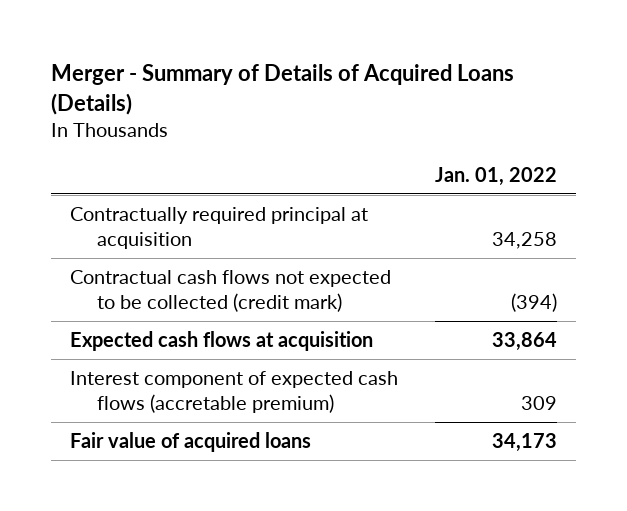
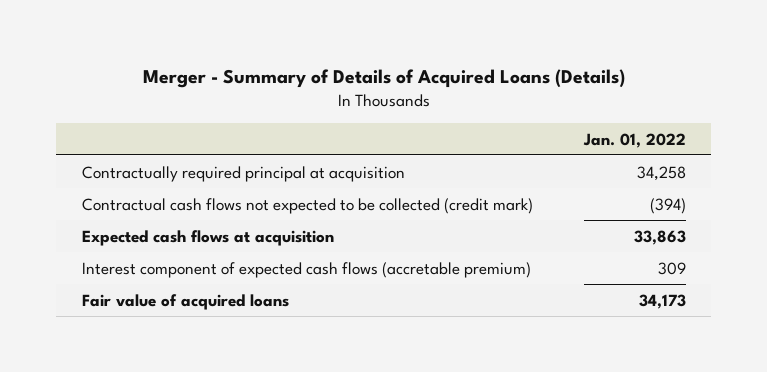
[492,331,558,351] 33,864 -> [633,229,686,245] 33,863

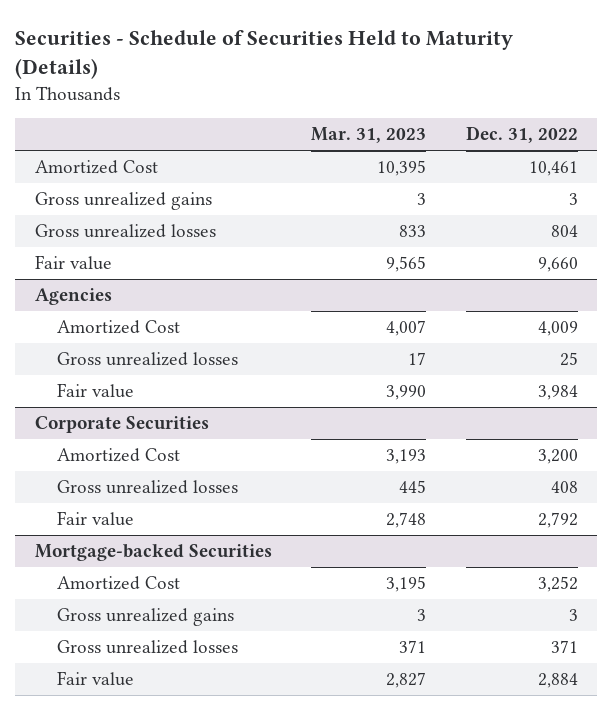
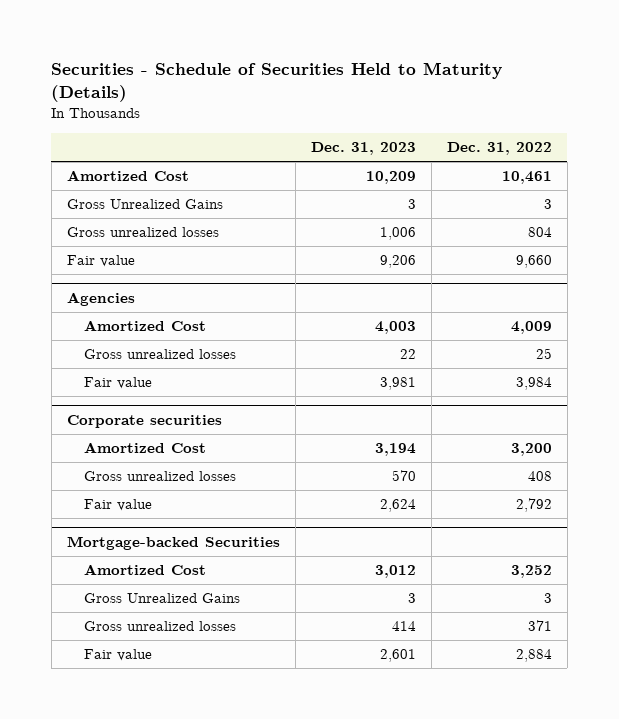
[311,127,427,144] Mar. 31, 2023 -> none
none -> [310,142,416,156] Dec. 31, 2023
[35,191,213,210] Gross unrealized gains -> [66,199,223,210] Gross Unrealized Gains
[35,415,210,433] Corporate Securities -> [66,414,222,428] Corporate securities
[57,607,235,626] Gross unrealized gains -> [84,593,241,604] Gross Unrealized Gains

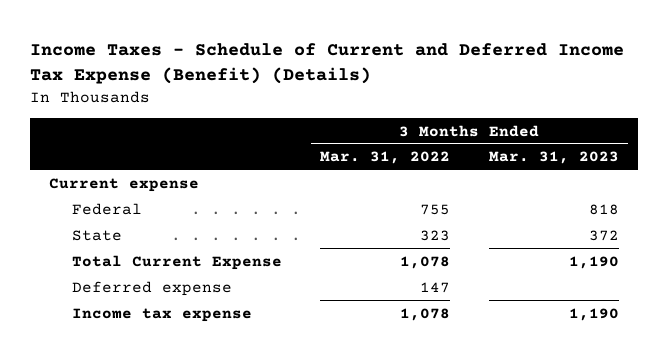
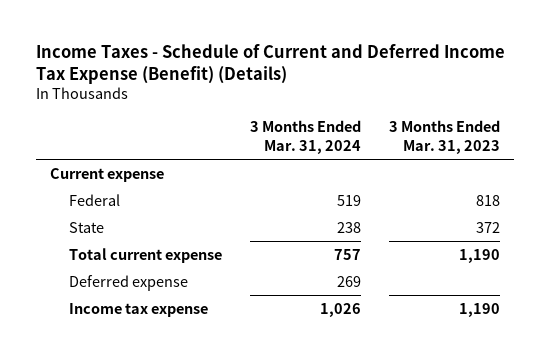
[320,151,451,165] Mar. 31, 2022 -> none
none -> [249,120,361,154] 3 Months Ended Mar. 31, 2024
[71,254,282,270] Total Current Expense -> [68,247,222,263] Total current expense

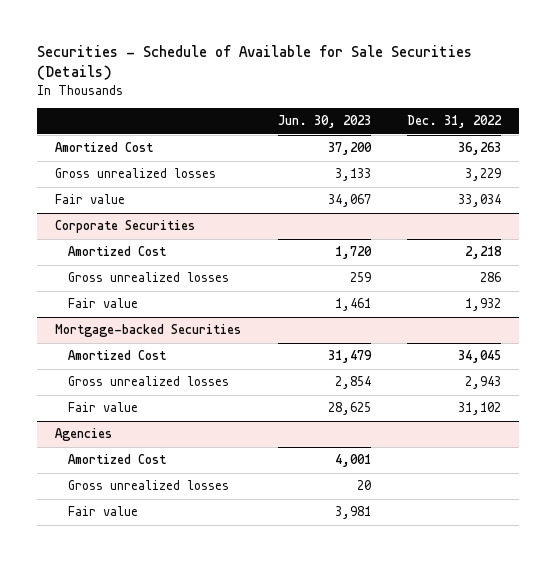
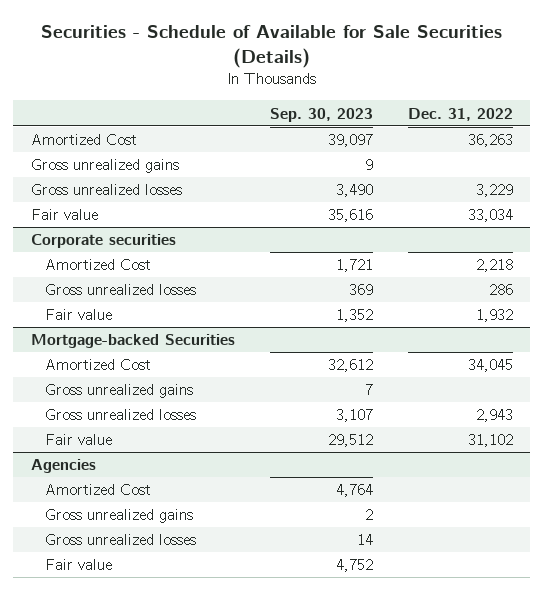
[277,115,371,129] Jun. 30, 2023 -> none
none -> [269,107,373,122] Sep. 30, 2023
none -> [30,159,179,174] Gross unrealized gains
[55,220,196,234] Corporate Securities -> [30,234,176,249] Corporate securities
none -> [44,384,193,399] Gross unrealized gains
none -> [44,509,193,524] Gross unrealized gains

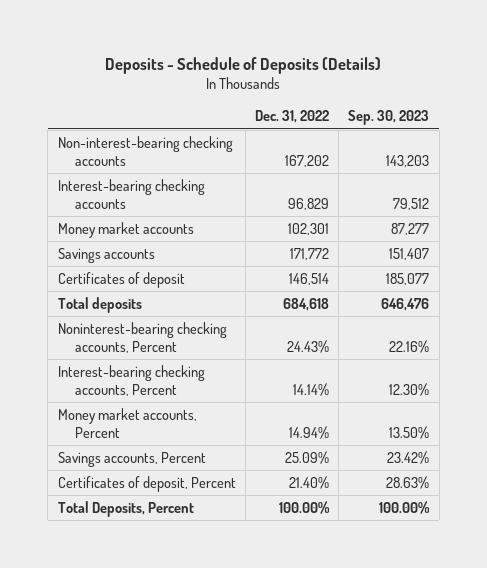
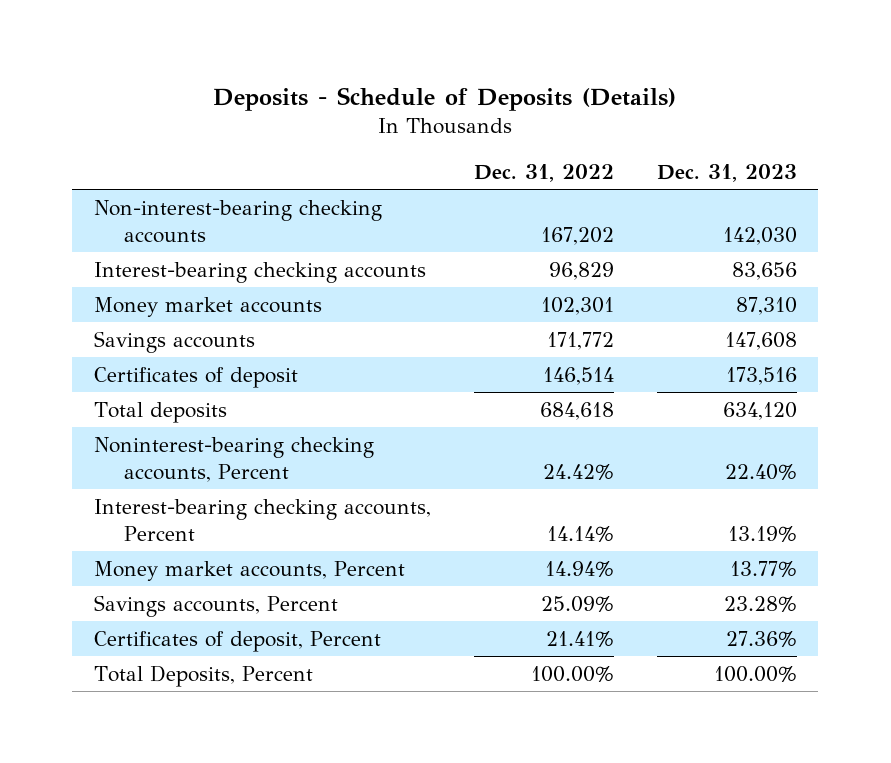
[348,110,430,126] Sep. 30, 2023 -> none
none -> [656,163,797,182] Dec. 31, 2023
[286,340,329,354] 24.43% -> [542,463,614,480] 24.42%
[288,475,329,489] 21.40% -> [545,630,614,647] 21.41%

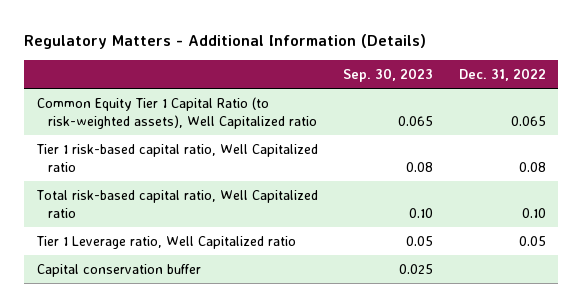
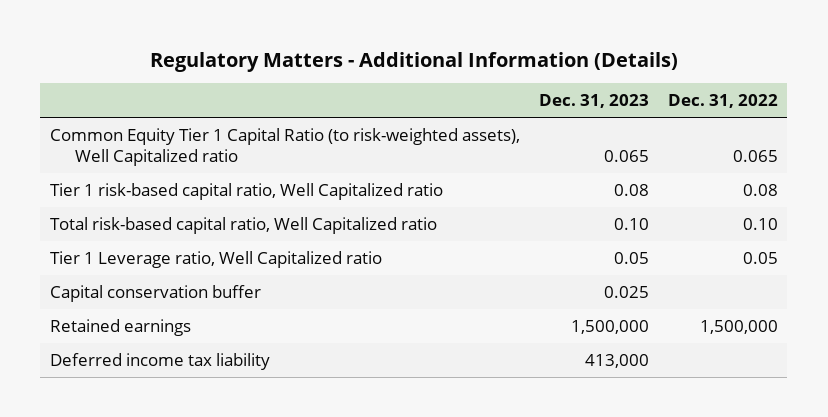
[343,67,434,82] Sep. 30, 2023 -> none
none -> [538,94,649,109] Dec. 31, 2023
none -> [49,318,191,336] Retained earnings
none -> [49,352,270,370] Deferred income tax liability

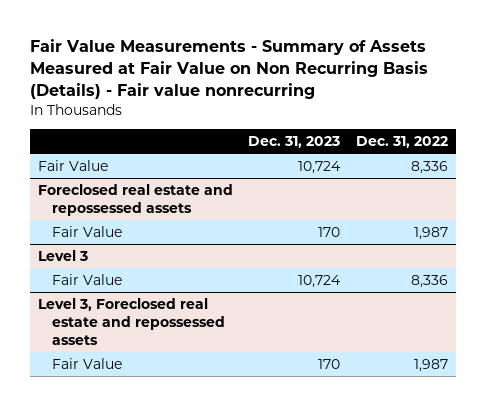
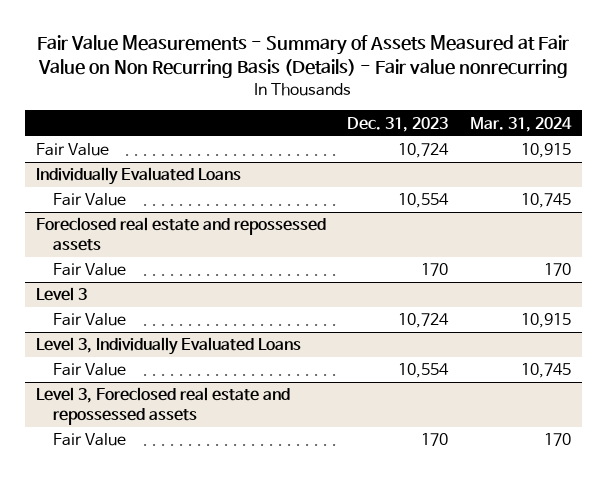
[355,136,448,149] Dec. 31, 2022 -> none
none -> [470,116,573,132] Mar. 31, 2024
none -> [35,167,241,186] Individually Evaluated Loans
none -> [52,193,126,207] Fair Value
none -> [35,337,301,356] Level 3, Individually Evaluated Loans
none -> [52,363,126,377] Fair Value

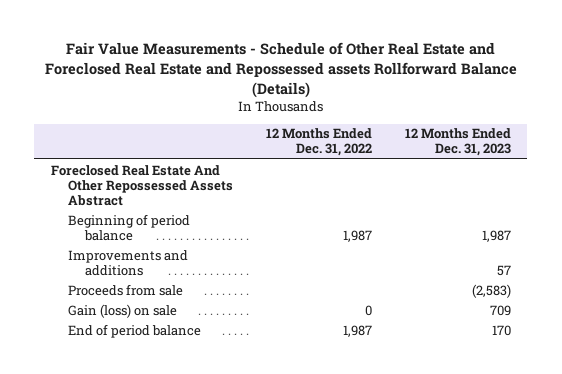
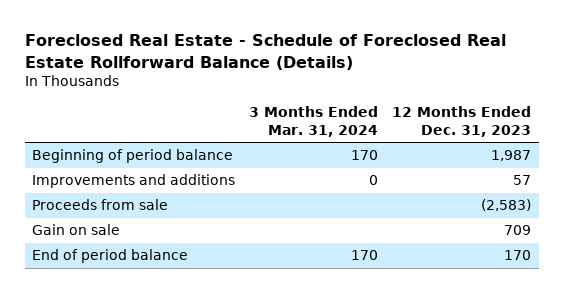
[44,41,517,98] Fair Value Measurements - Schedule of Other Real Estate and Foreclosed Real Estate and Repossessed assets Rollforward Balance (Details) -> [25,34,507,70] Foreclosed Real Estate - Schedule of Foreclosed Real Estate Rollforward Balance (Details)
[265,128,372,157] 12 Months Ended Dec. 31, 2022 -> none
none -> [249,105,379,137] 3 Months Ended Mar. 31, 2024
[50,164,233,206] Foreclosed Real Estate And Other Repossessed Assets Abstract -> none
[67,303,177,318] Gain (loss) on sale -> [32,224,121,236] Gain on sale

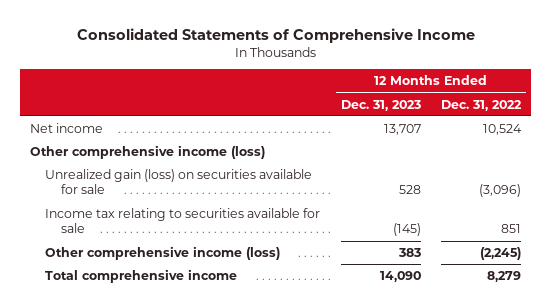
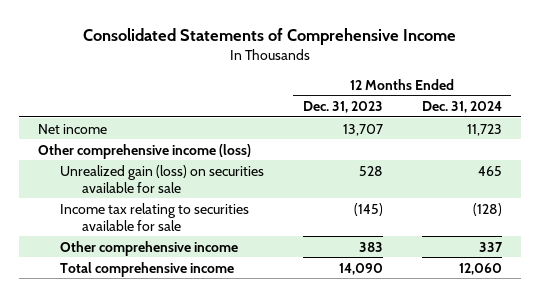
[441,99,523,111] Dec. 31, 2022 -> none
none -> [421,101,502,114] Dec. 31, 2024
[45,246,281,261] Other comprehensive income (loss) -> [60,240,239,256] Other comprehensive income

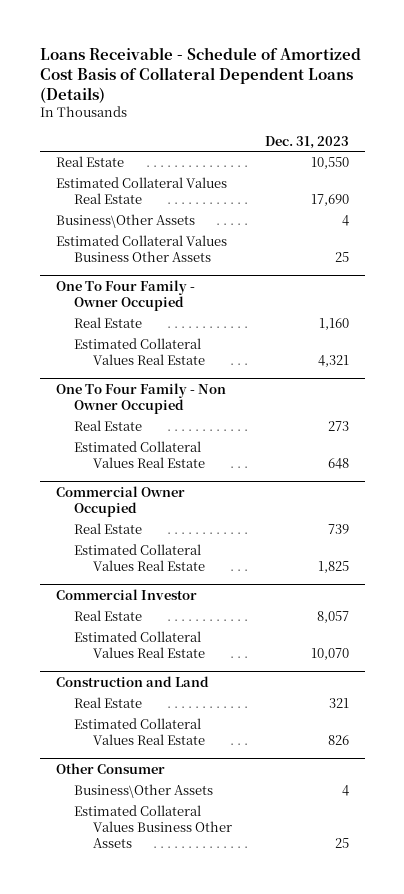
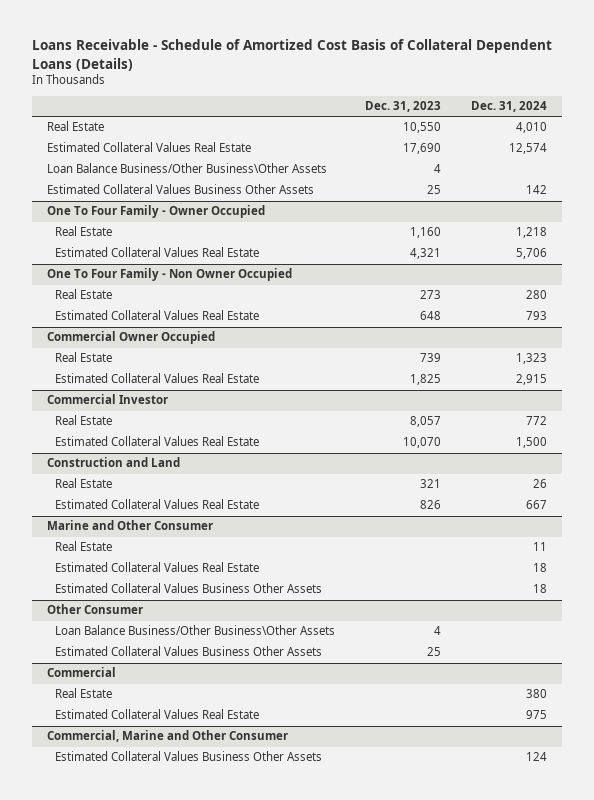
none -> [470,101,547,113] Dec. 31, 2024
[55,214,195,229] Business\Other Assets -> [47,163,328,174] Loan Balance Business/Other Business\Other Assets
none -> [47,520,214,531] Marine and Other Consumer
none -> [55,541,113,552] Real Estate
none -> [55,562,260,573] Estimated Collateral Values Real Estate
none -> [55,583,323,594] Estimated Collateral Values Business Other Assets
[74,784,214,799] Business\Other Assets -> [55,625,336,636] Loan Balance Business/Other Business\Other Assets
none -> [47,667,117,678] Commercial
none -> [55,688,113,699] Real Estate
none -> [55,709,260,720] Estimated Collateral Values Real Estate
none -> [47,730,289,743] Commercial, Marine and Other Consumer
none -> [55,751,323,762] Estimated Collateral Values Business Other Assets

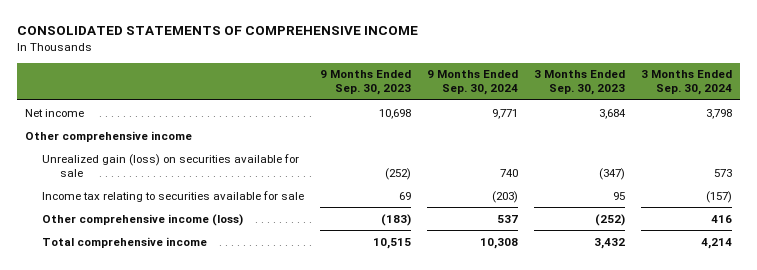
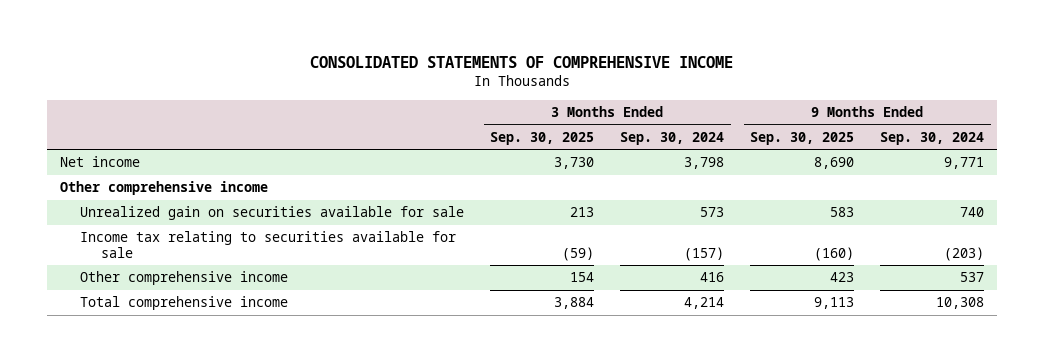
[320,70,412,96] 9 Months Ended Sep. 30, 2023 -> none
[533,70,625,96] 3 Months Ended Sep. 30, 2023 -> none
none -> [490,131,595,145] Sep. 30, 2025
none -> [750,131,855,145] Sep. 30, 2025
[42,153,300,177] Unrealized gain (loss) on securities available for sale -> [80,206,465,221] Unrealized gain on securities available for sale
[42,213,244,226] Other comprehensive income (loss) -> [80,271,289,286] Other comprehensive income

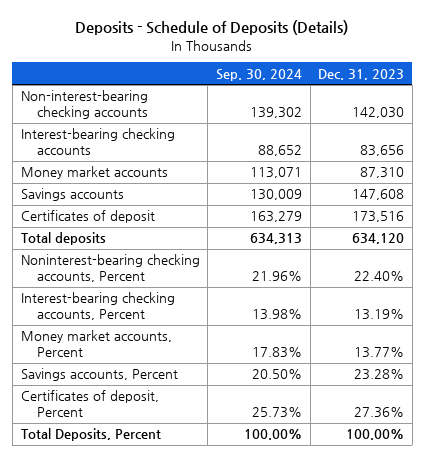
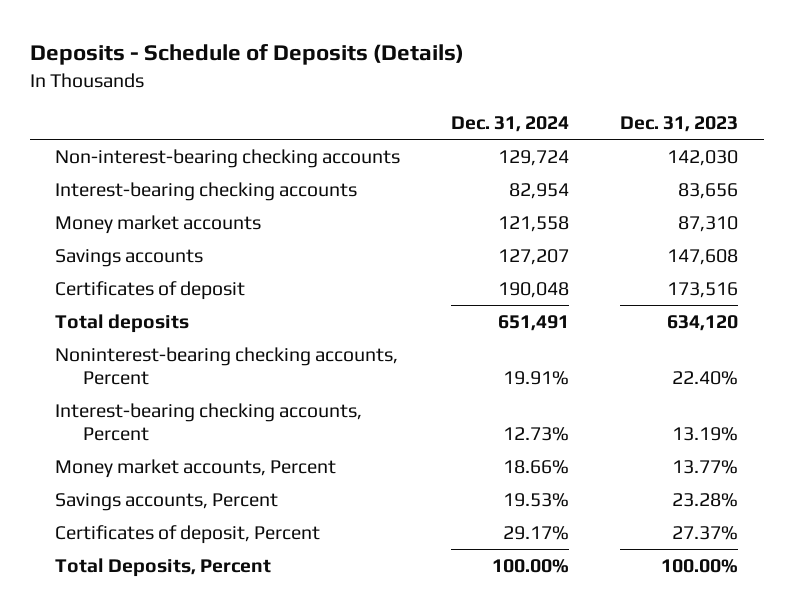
[215,68,302,81] Sep. 30, 2024 -> none
none -> [451,116,570,133] Dec. 31, 2024
[354,407,405,419] 27.36% -> [672,525,739,540] 27.37%

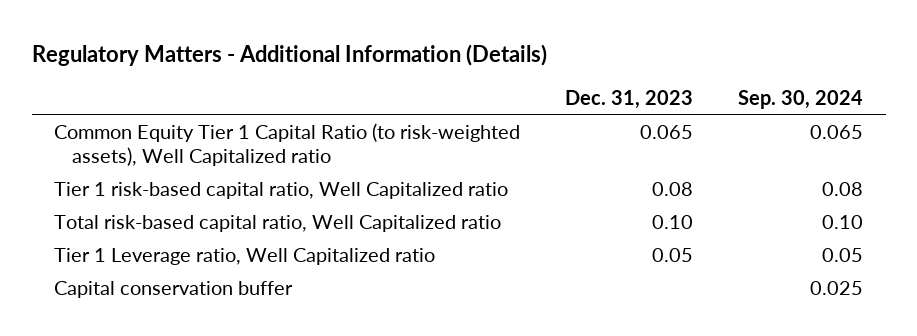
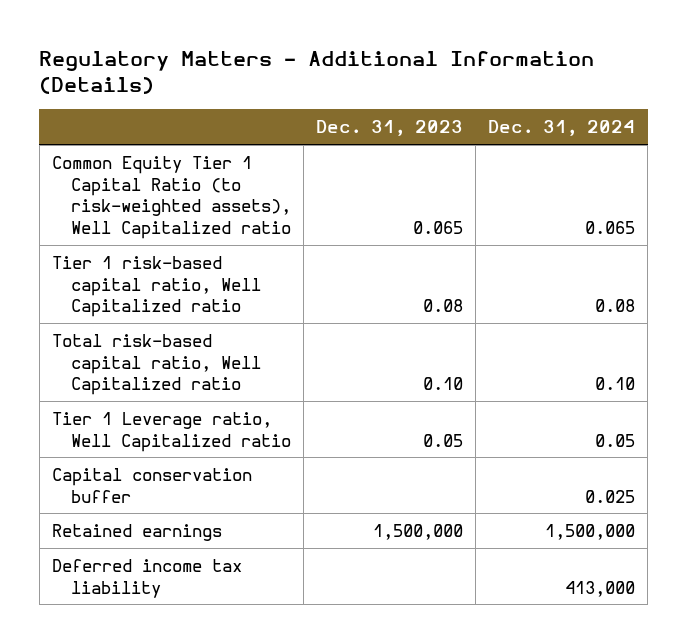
[738,89,864,109] Sep. 30, 2024 -> none
none -> [488,120,636,137] Dec. 31, 2024
none -> [51,523,222,541] Retained earnings
none -> [51,558,242,598] Deferred income tax liability

